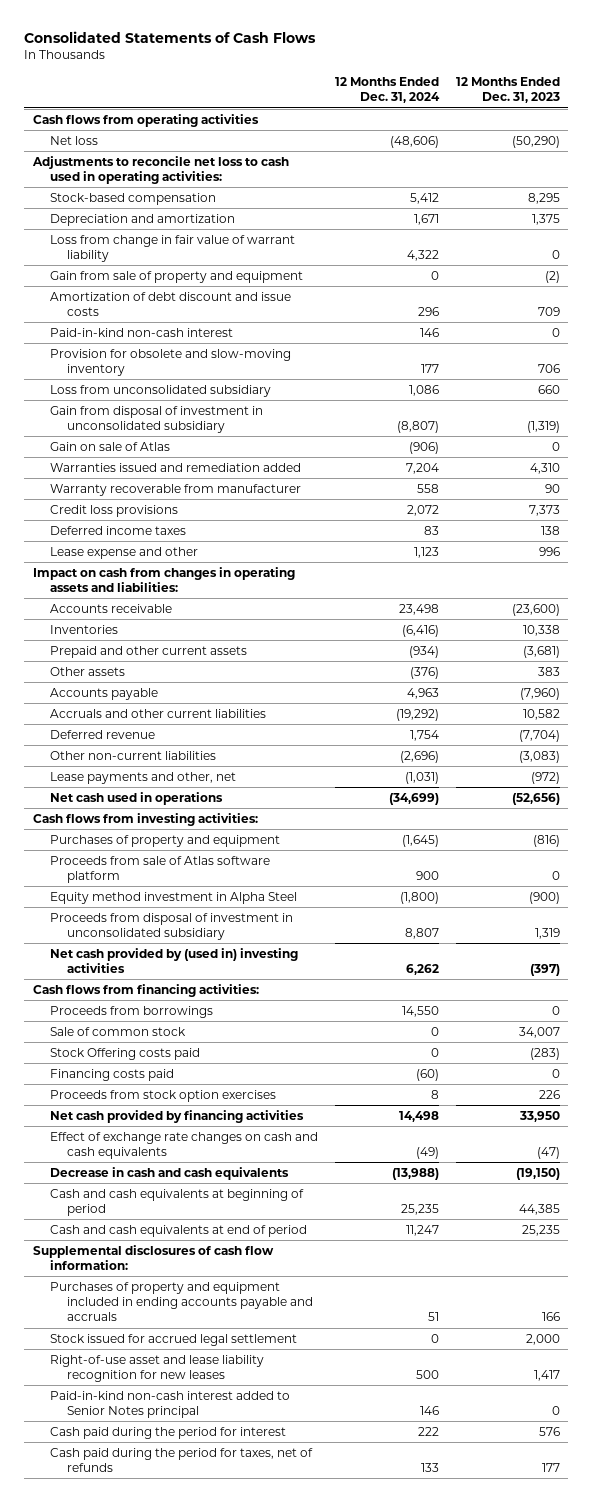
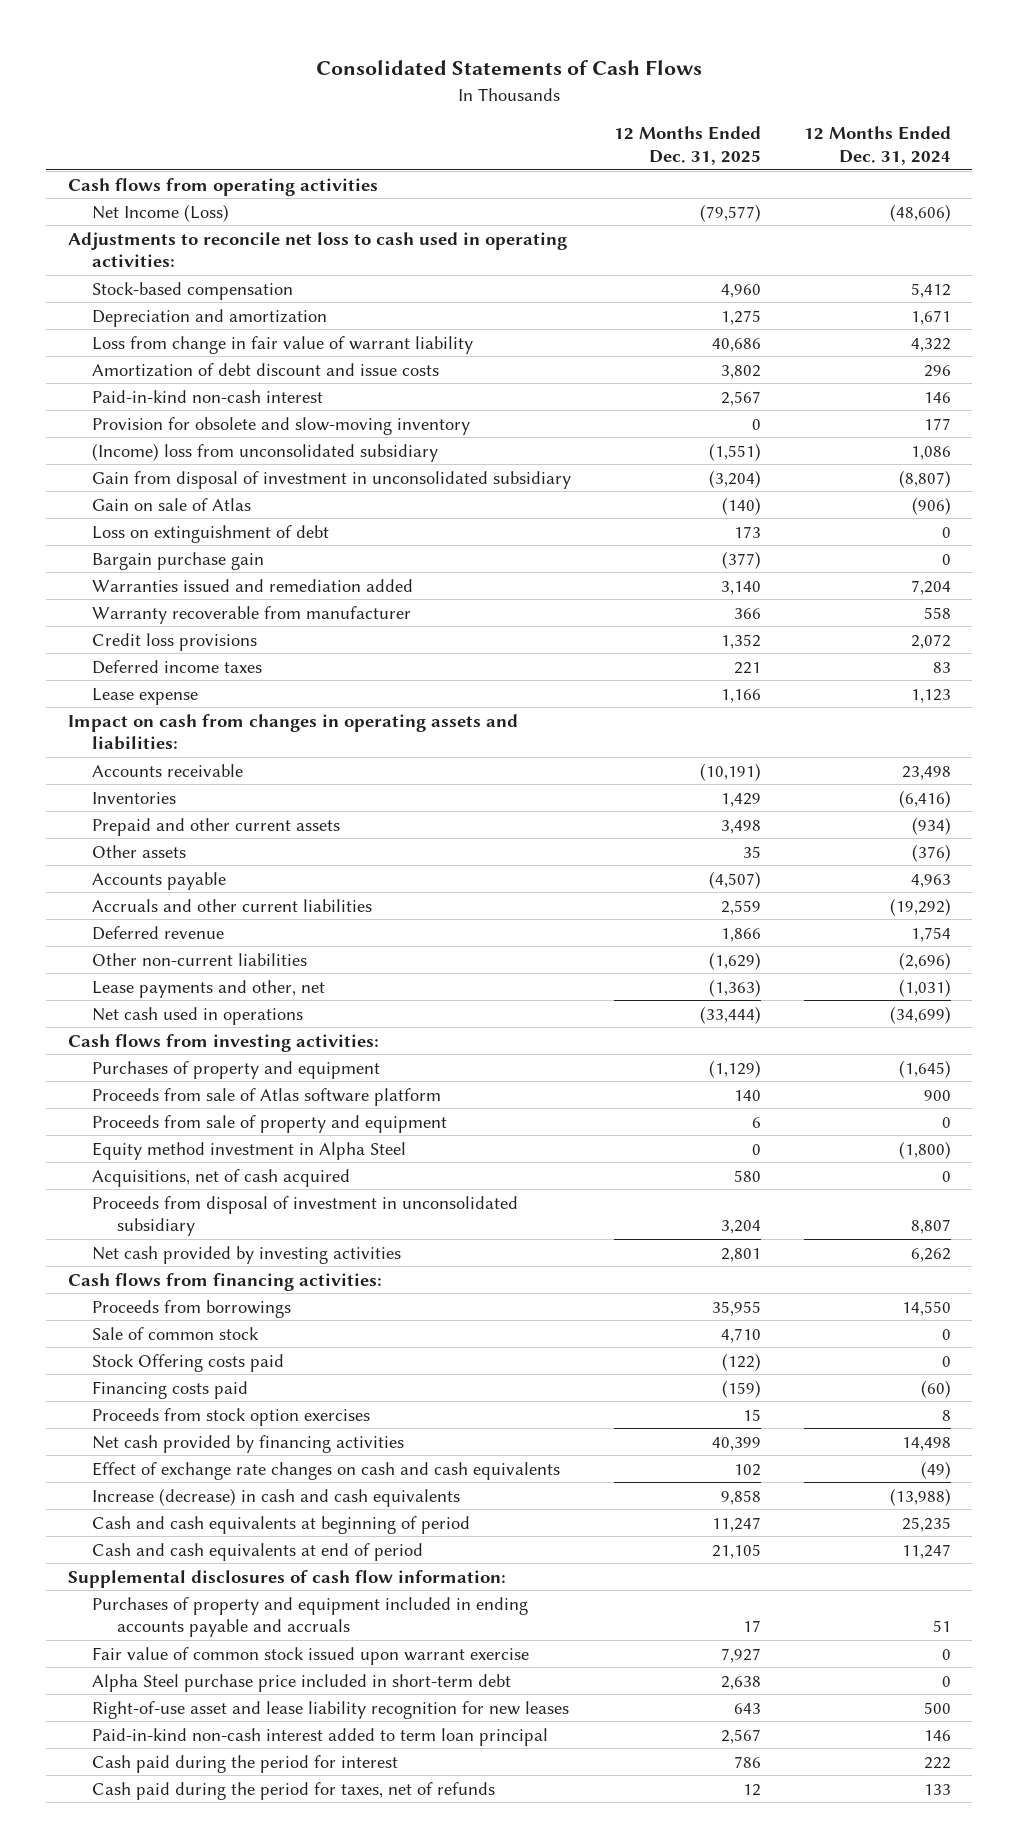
[455,77,560,104] 12 Months Ended Dec. 31, 2023 -> none
none -> [614,126,762,165] 12 Months Ended Dec. 31, 2025
[49,135,98,145] Net loss -> [92,203,230,222] Net Income (Loss)
[49,270,303,283] Gain from sale of property and equipment -> none
[49,384,271,397] Loss from unconsolidated subsidiary -> [92,442,439,462] (Income) loss from unconsolidated subsidiary
none -> [92,524,330,543] Loss on extinguishment of debt
none -> [92,551,265,570] Bargain purchase gain
[49,546,198,559] Lease expense and other -> [92,687,199,705] Lease expense
none -> [92,1114,448,1133] Proceeds from sale of property and equipment
none -> [92,1168,351,1187] Acquisitions, net of cash acquired
[49,947,298,974] Net cash provided by (used in) investing activities -> [92,1245,402,1264] Net cash provided by investing activities
[49,1166,289,1180] Decrease in cash and cash equivalents -> [92,1487,461,1507] Increase (decrease) in cash and cash equivalents
[49,1333,297,1346] Stock issued for accrued legal settlement -> none
none -> [92,1646,530,1665] Fair value of common stock issued upon warrant exercise
none -> [92,1673,512,1692] Alpha Steel purchase price included in short-term debt
[49,1390,290,1419] Paid-in-kind non-cash interest added to Senior Notes principal -> [92,1727,549,1746] Paid-in-kind non-cash interest added to term loan principal

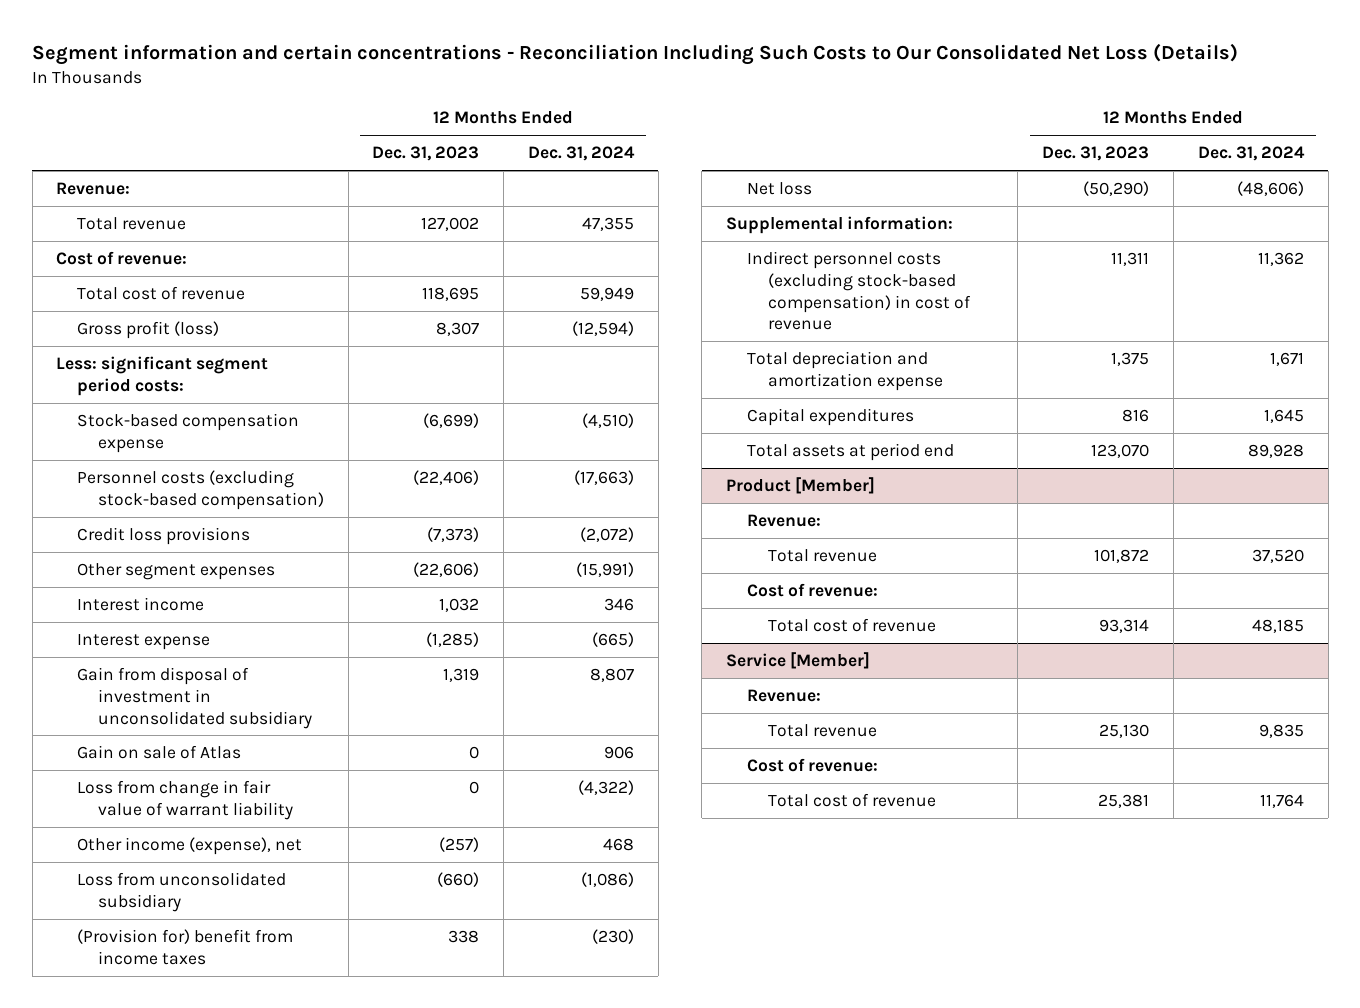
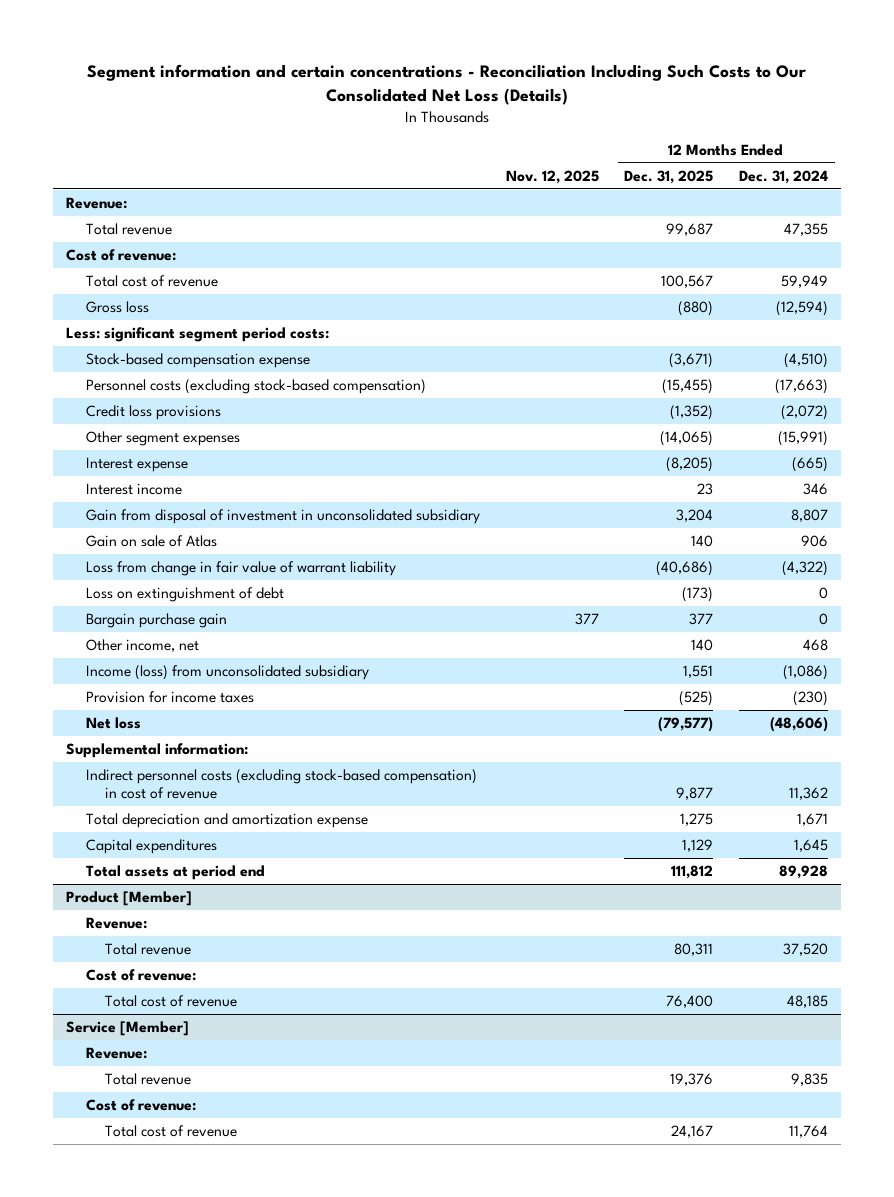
[372,146,480,162] Dec. 31, 2023 -> none
none -> [505,169,599,184] Nov. 12, 2025
none -> [624,169,714,184] Dec. 31, 2025
[77,320,220,339] Gross profit (loss) -> [85,300,149,313] Gross loss
[77,596,205,611] Interest income -> [85,482,182,495] Interest income
none -> [85,586,284,602] Loss on extinguishment of debt
none -> [85,612,227,628] Bargain purchase gain
[77,836,303,855] Other income (expense), net -> [85,638,199,652] Other income, net
[77,871,287,912] Loss from unconsolidated subsidiary -> [85,664,369,680] Income (loss) from unconsolidated subsidiary
[77,928,294,965] (Provision for) benefit from income taxes -> [85,690,254,703] Provision for income taxes

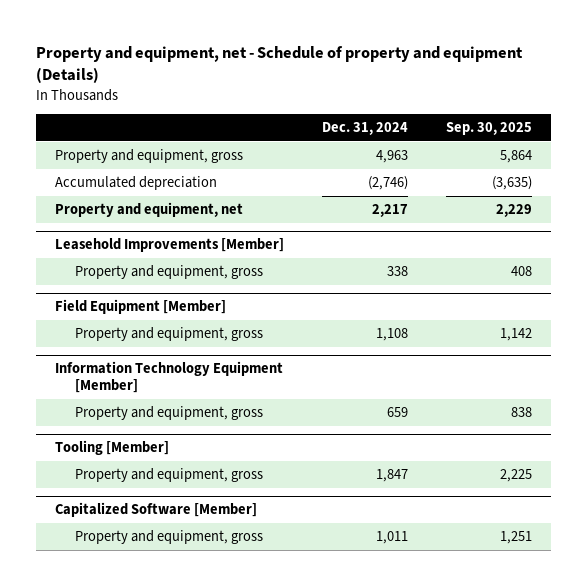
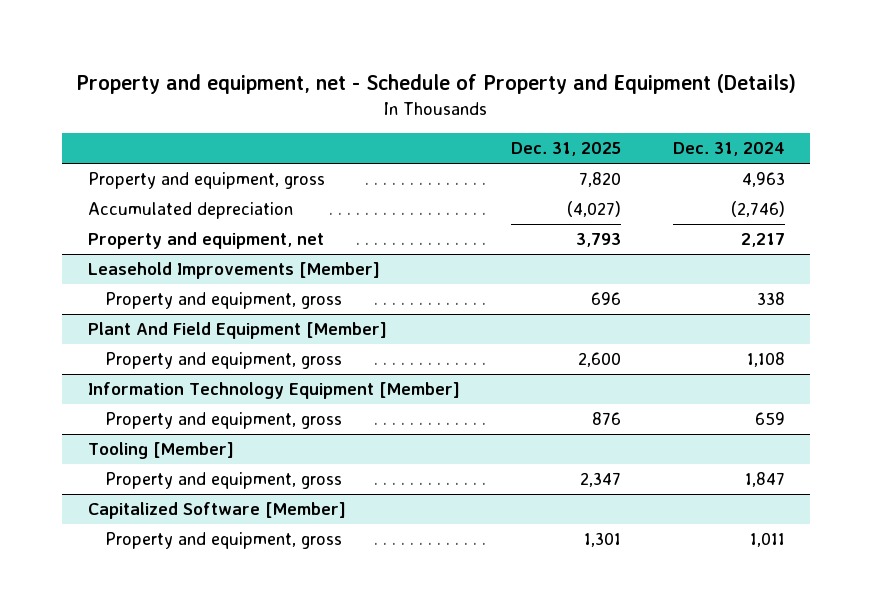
[35,46,523,84] Property and equipment, net - Schedule of property and equipment (Details) -> [76,74,797,95] Property and equipment, net - Schedule of Property and Equipment (Details)
[446,122,533,136] Sep. 30, 2025 -> none
none -> [511,142,622,157] Dec. 31, 2025
[54,299,226,315] Field Equipment [Member] -> [87,322,387,340] Plant And Field Equipment [Member]

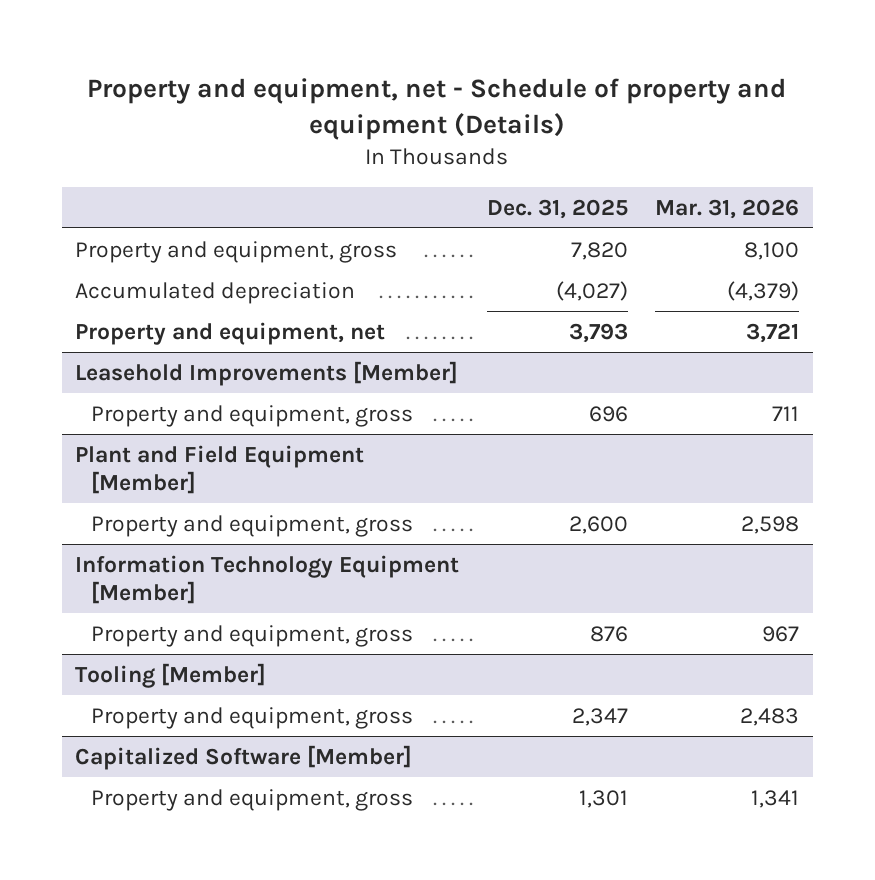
[76,74,797,95] Property and equipment, net - Schedule of Property and Equipment (Details) -> [87,78,787,140] Property and equipment, net - Schedule of property and equipment (Details)
[672,142,785,157] Dec. 31, 2024 -> none
none -> [655,198,800,219] Mar. 31, 2026
[87,322,387,340] Plant And Field Equipment [Member] -> [75,444,365,495] Plant and Field Equipment [Member]

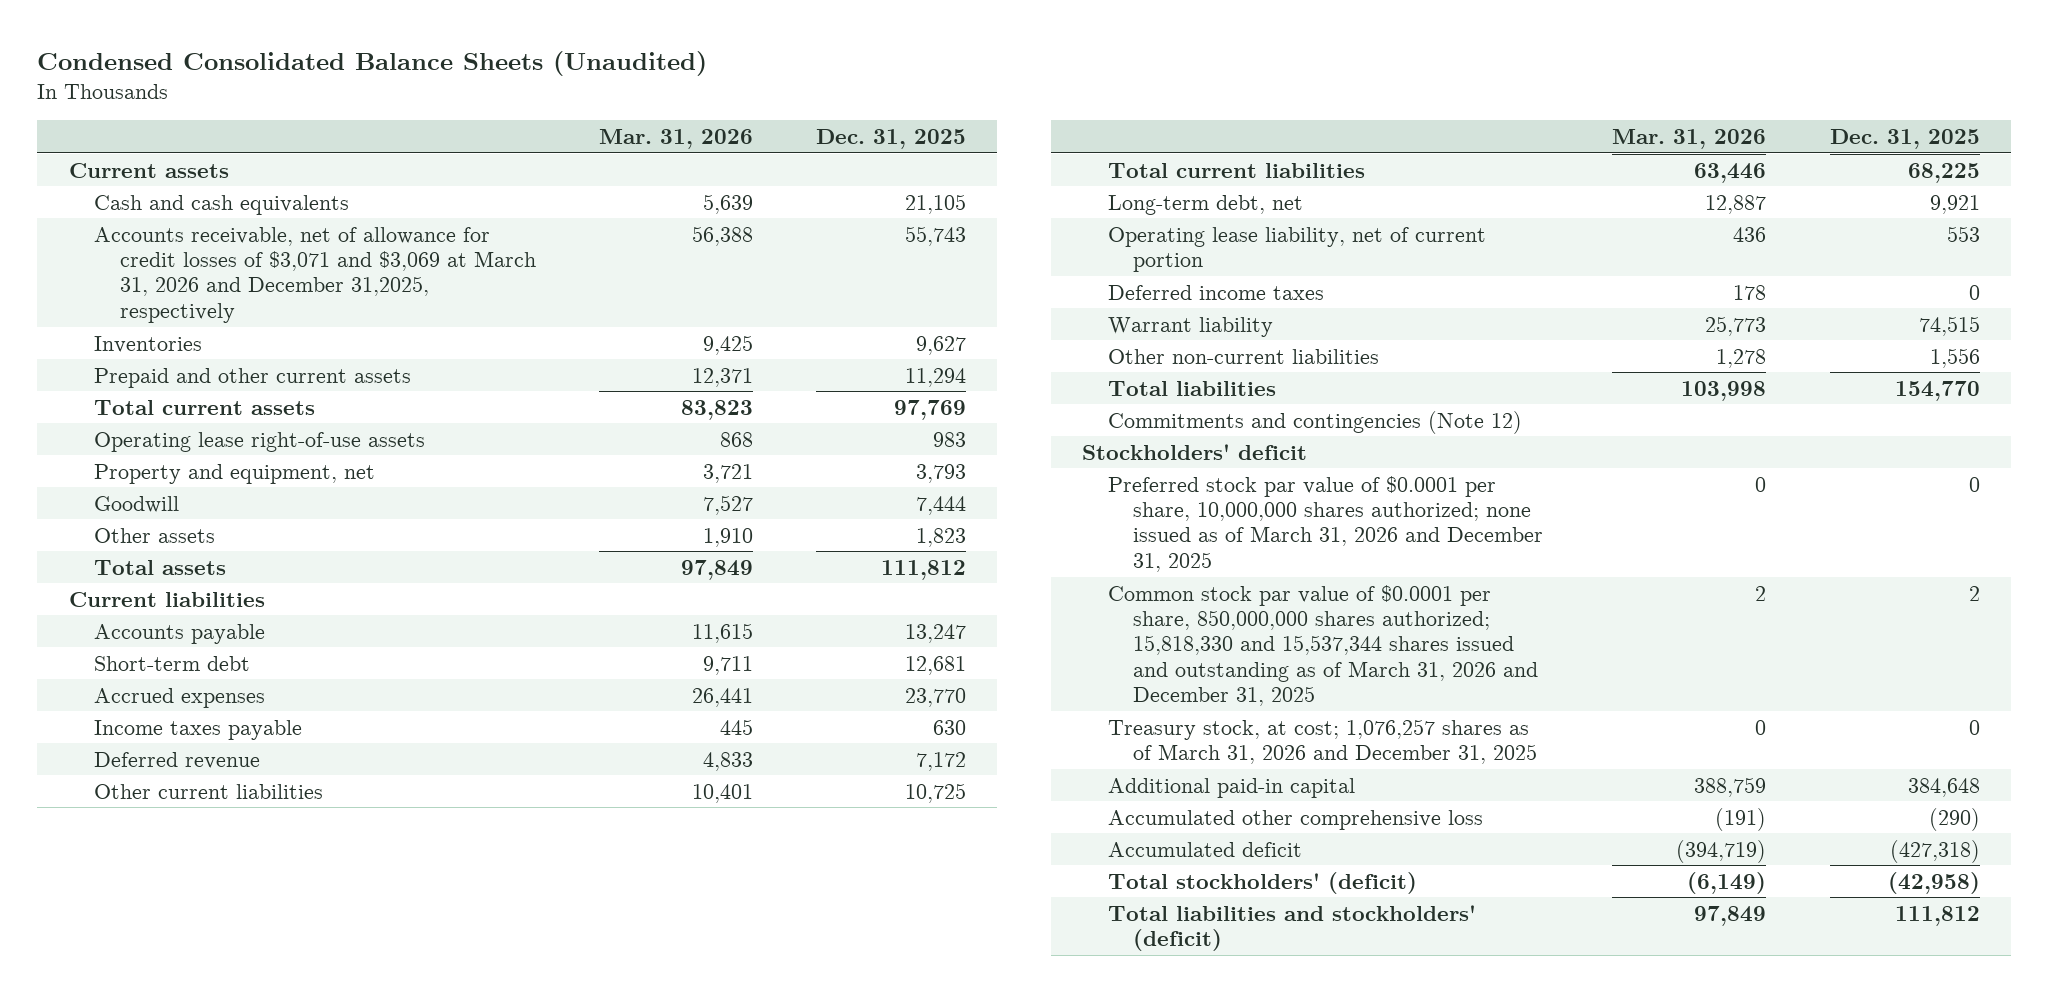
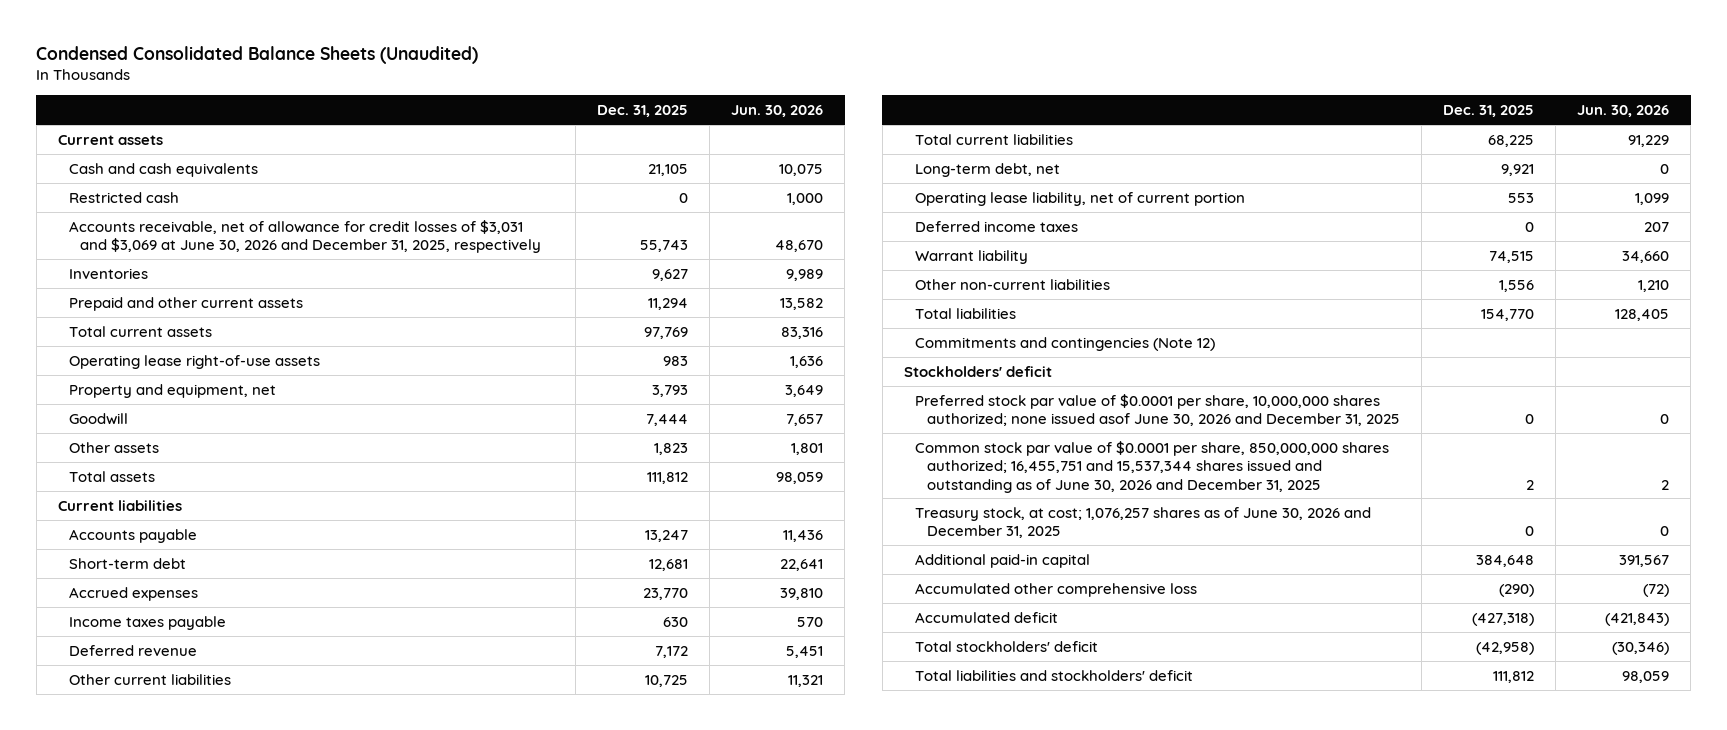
[598,129,753,150] Mar. 31, 2026 -> none
none -> [730,105,823,118] Jun. 30, 2026
none -> [69,191,180,203] Restricted cash
[94,226,536,323] Accounts receivable, net of allowance for credit losses of $3,071 and $3,069 at March 31, 2026 and December 31,2025, respectively -> [69,219,542,254] Accounts receivable, net of allowance for credit losses of $3,031 and $3,069 at June 30, 2026 and December 31, 2025, respectively
[1107,475,1544,572] Preferred stock par value of $0.0001 per share, 10,000,000 shares authorized; none issued as of March 31, 2026 and December 31, 2025 -> [915,393,1400,427] Preferred stock par value of $0.0001 per share, 10,000,000 shares authorized; none issued asof June 30, 2026 and December 31, 2025
[1107,584,1539,707] Common stock par value of $0.0001 per share, 850,000,000 shares authorized; 15,818,330 and 15,537,344 shares issued and outstanding as of March 31, 2026 and December 31, 2025 -> [915,440,1390,493] Common stock par value of $0.0001 per share, 850,000,000 shares authorized; 16,455,751 and 15,537,344 shares issued and outstanding as of June 30, 2026 and December 31, 2025
[1107,718,1538,764] Treasury stock, at cost; 1,076,257 shares as of March 31, 2026 and December 31, 2025 -> [915,506,1372,539] Treasury stock, at cost; 1,076,257 shares as of June 30, 2026 and December 31, 2025
[1107,871,1417,894] Total stockholders' (deficit) -> [915,640,1099,652] Total stockholders' deficit
[1107,904,1476,951] Total liabilities and stockholders' (deficit) -> [915,669,1194,681] Total liabilities and stockholders' deficit

